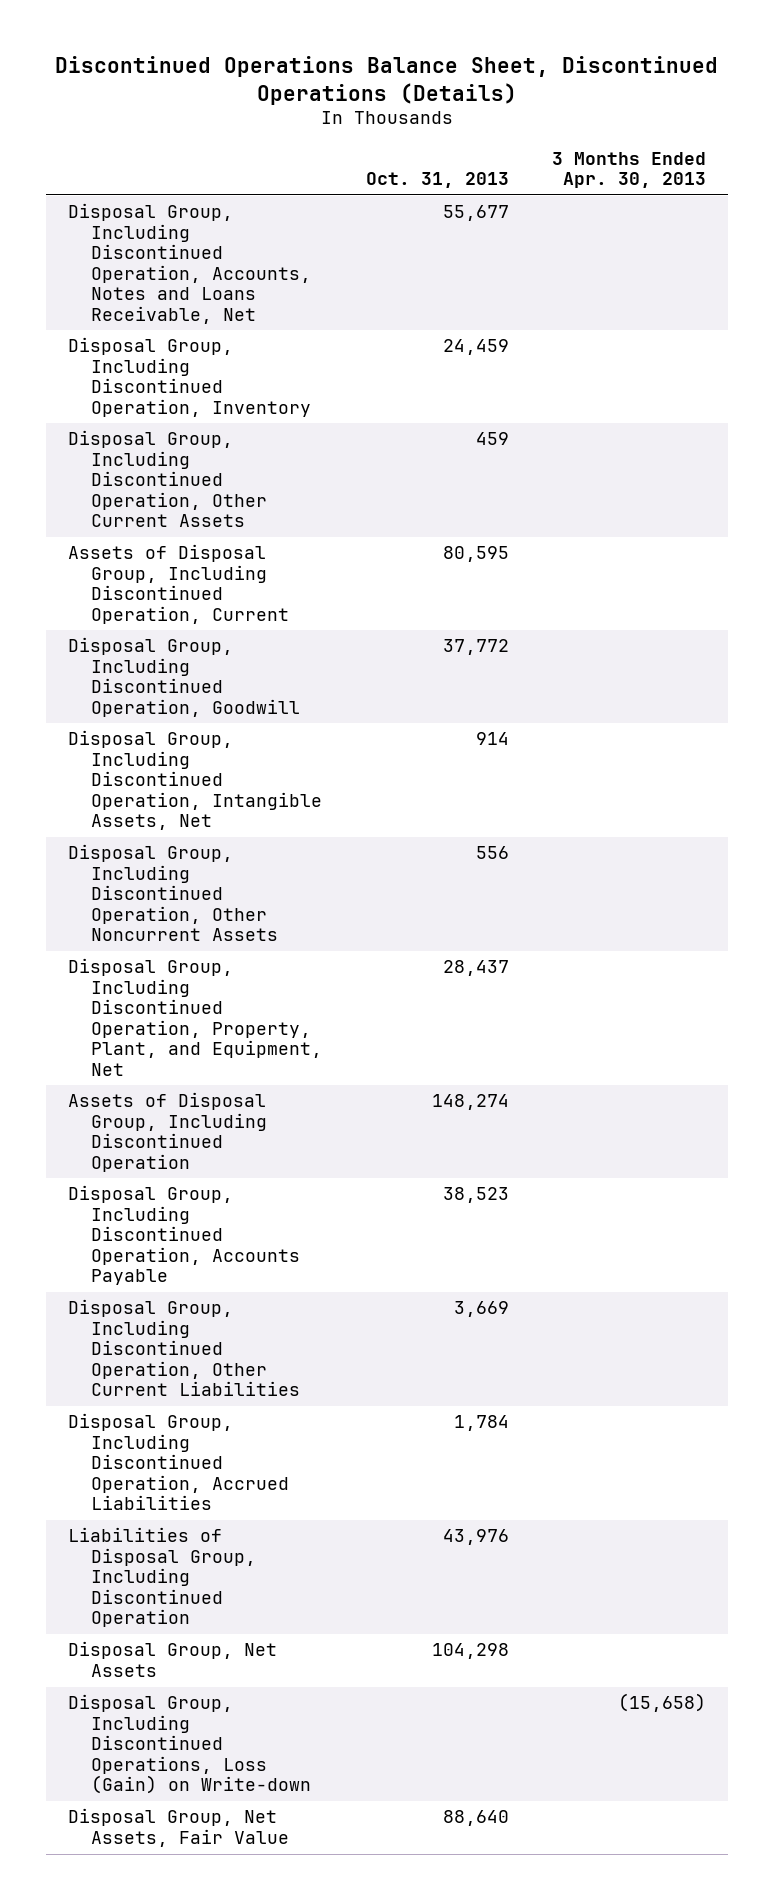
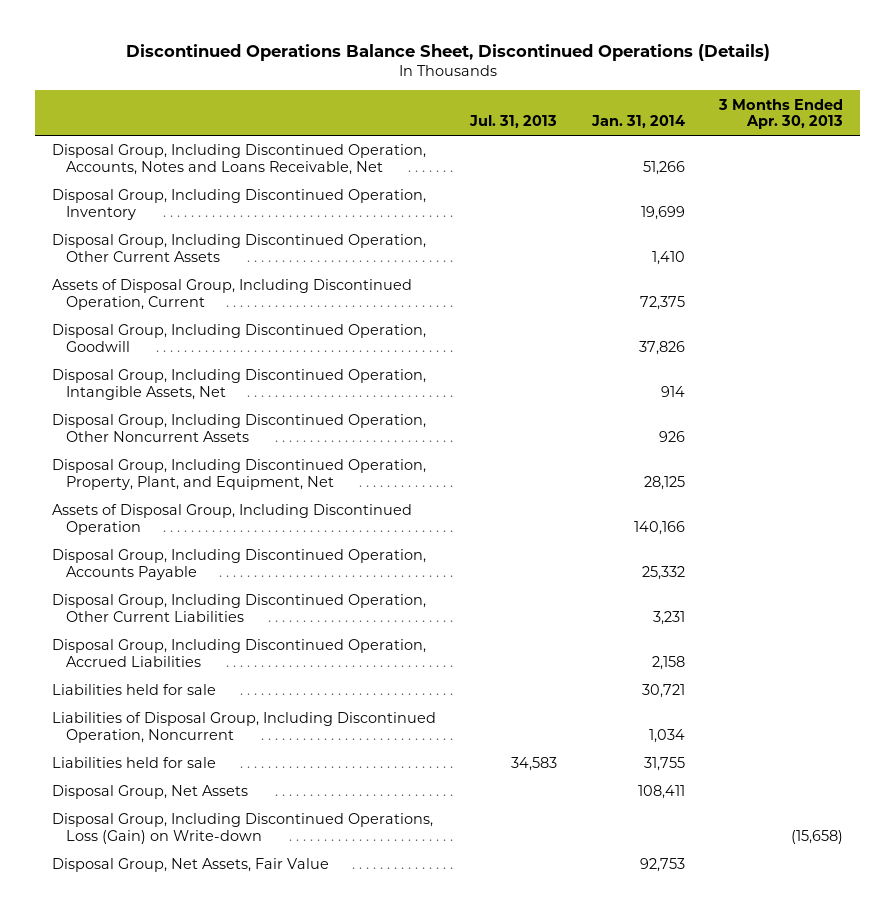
[365,172,509,189] Oct. 31, 2013 -> none
none -> [469,115,558,129] Jul. 31, 2013
none -> [590,115,685,129] Jan. 31, 2014
none -> [51,684,216,696] Liabilities held for sale
none -> [51,712,436,743] Liabilities of Disposal Group, Including Discontinued Operation, Noncurrent
[67,1527,256,1628] Liabilities of Disposal Group, Including Discontinued Operation -> [51,757,216,769] Liabilities held for sale

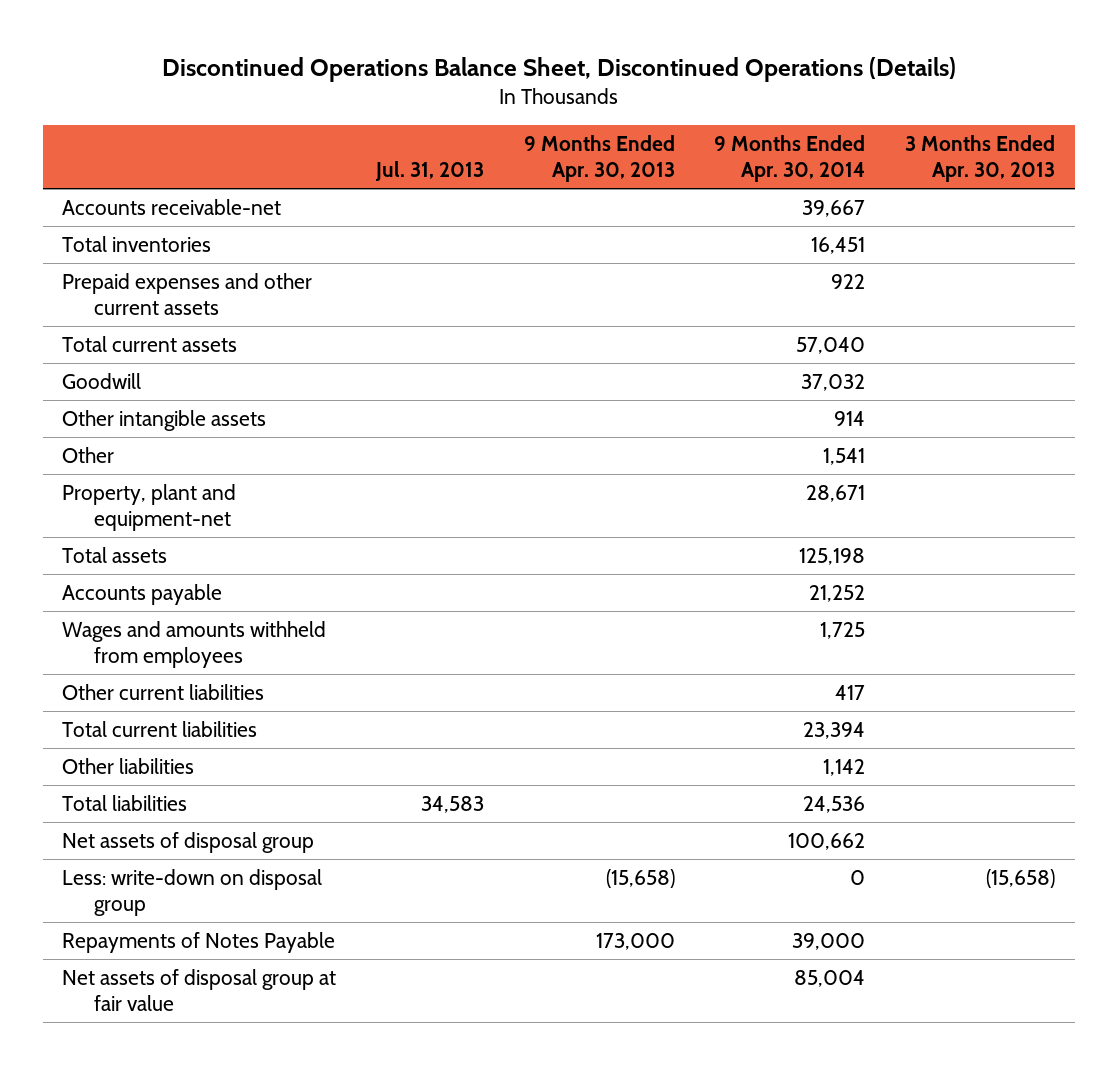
[590,115,685,129] Jan. 31, 2014 -> none
none -> [523,135,675,183] 9 Months Ended Apr. 30, 2013
none -> [714,135,866,183] 9 Months Ended Apr. 30, 2014
[51,144,426,175] Disposal Group, Including Discontinued Operation, Accounts, Notes and Loans Receivable, Net -> [62,198,282,215] Accounts receivable-net
[51,189,426,220] Disposal Group, Including Discontinued Operation, Inventory -> [62,235,212,252] Total inventories
[51,234,426,262] Disposal Group, Including Discontinued Operation, Other Current Assets -> [62,272,313,316] Prepaid expenses and other current assets
[51,279,412,310] Assets of Disposal Group, Including Discontinued Operation, Current -> [62,335,238,352] Total current assets
[51,324,426,352] Disposal Group, Including Discontinued Operation, Goodwill -> [62,372,142,389] Goodwill
[51,369,426,400] Disposal Group, Including Discontinued Operation, Intangible Assets, Net -> [62,409,267,431] Other intangible assets
[51,414,426,442] Disposal Group, Including Discontinued Operation, Other Noncurrent Assets -> [62,446,115,463] Other
[51,459,426,490] Disposal Group, Including Discontinued Operation, Property, Plant, and Equipment, Net -> [62,483,237,532] Property, plant and equipment-net
[51,504,412,535] Assets of Disposal Group, Including Discontinued Operation -> [62,546,168,563] Total assets
[51,549,426,580] Disposal Group, Including Discontinued Operation, Accounts Payable -> [62,583,223,605] Accounts payable
[51,594,426,622] Disposal Group, Including Discontinued Operation, Other Current Liabilities -> [62,620,327,669] Wages and amounts withheld from employees
[51,639,426,667] Disposal Group, Including Discontinued Operation, Accrued Liabilities -> [62,683,265,700] Other current liabilities
[51,684,216,696] Liabilities held for sale -> [62,720,258,737] Total current liabilities
[51,712,436,743] Liabilities of Disposal Group, Including Discontinued Operation, Noncurrent -> [62,757,195,774] Other liabilities
[51,757,216,769] Liabilities held for sale -> [62,794,188,811] Total liabilities
[51,785,248,800] Disposal Group, Net Assets -> [62,831,315,853] Net assets of disposal group
[51,813,433,844] Disposal Group, Including Discontinued Operations, Loss (Gain) on Write-down -> [62,868,323,917] Less: write-down on disposal group
none -> [62,931,336,953] Repayments of Notes Payable
[51,858,329,873] Disposal Group, Net Assets, Fair Value -> [62,968,337,1012] Net assets of disposal group at fair value

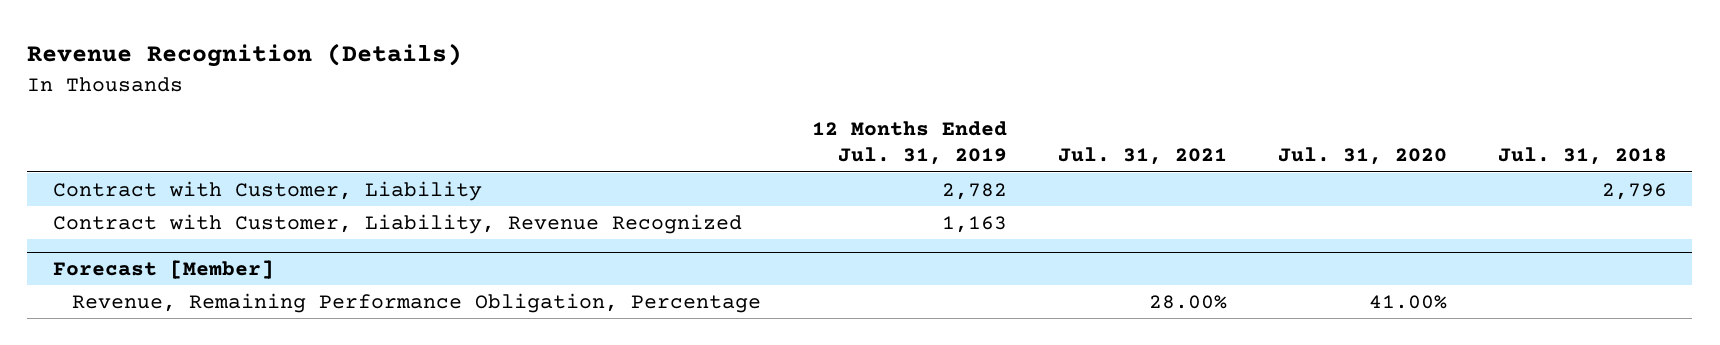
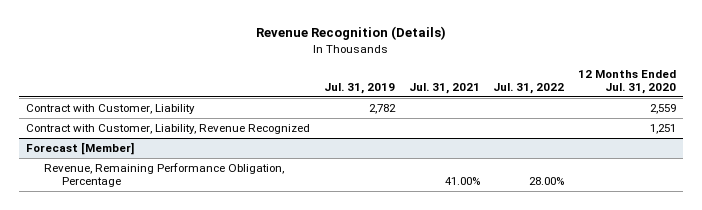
[812,121,1008,166] 12 Months Ended Jul. 31, 2019 -> none
[1277,147,1447,166] Jul. 31, 2020 -> none
[1497,147,1667,166] Jul. 31, 2018 -> none
none -> [323,83,395,95] Jul. 31, 2019
none -> [493,83,565,95] Jul. 31, 2022
none -> [577,69,676,95] 12 Months Ended Jul. 31, 2020
[1148,294,1227,309] 28.00% -> [444,177,480,186] 41.00%

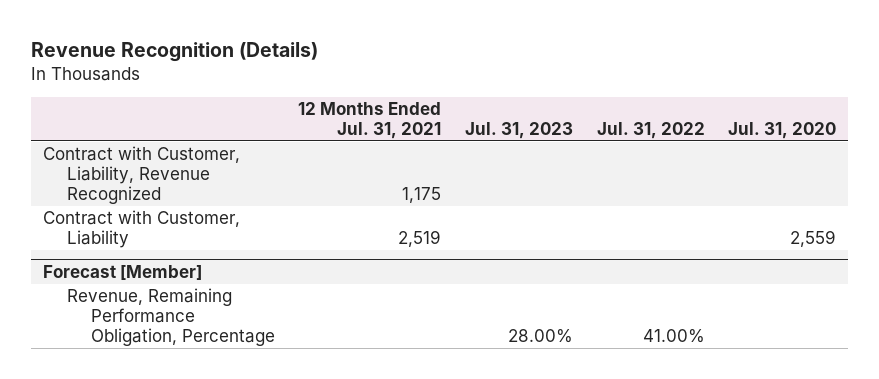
[323,83,395,95] Jul. 31, 2019 -> none
[408,83,480,95] Jul. 31, 2021 -> none
[577,69,676,95] 12 Months Ended Jul. 31, 2020 -> none
none -> [298,102,442,139] 12 Months Ended Jul. 31, 2021
none -> [465,121,574,139] Jul. 31, 2023
none -> [728,121,837,139] Jul. 31, 2020
[26,103,196,114] Contract with Customer, Liability -> [42,210,240,249] Contract with Customer, Liability
[529,177,565,186] 28.00% -> [642,328,705,343] 41.00%

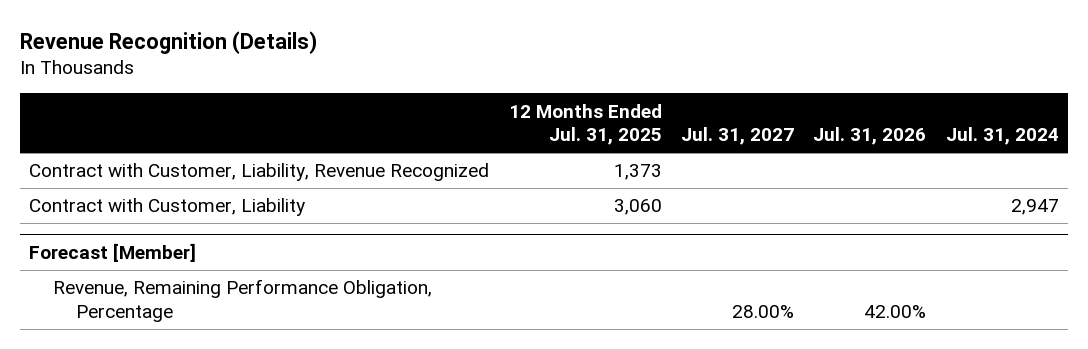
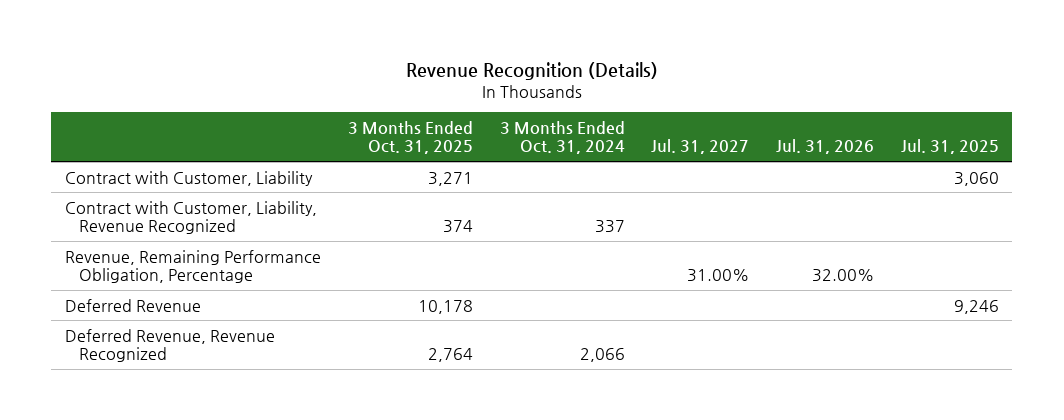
[508,103,662,146] 12 Months Ended Jul. 31, 2025 -> none
[945,127,1059,146] Jul. 31, 2024 -> none
none -> [347,120,473,155] 3 Months Ended Oct. 31, 2025
none -> [499,120,625,155] 3 Months Ended Oct. 31, 2024
none -> [901,139,1000,155] Jul. 31, 2025
[29,243,197,263] Forecast [Member] -> none
[52,279,432,322] Revenue, Remaining Performance Obligation, Percentage -> none
[29,163,490,182] Contract with Customer, Liability, Revenue Recognized -> [64,200,317,235] Contract with Customer, Liability, Revenue Recognized
none -> [64,249,321,284] Revenue, Remaining Performance Obligation, Percentage
none -> [64,298,201,312] Deferred Revenue
none -> [64,328,275,363] Deferred Revenue, Revenue Recognized

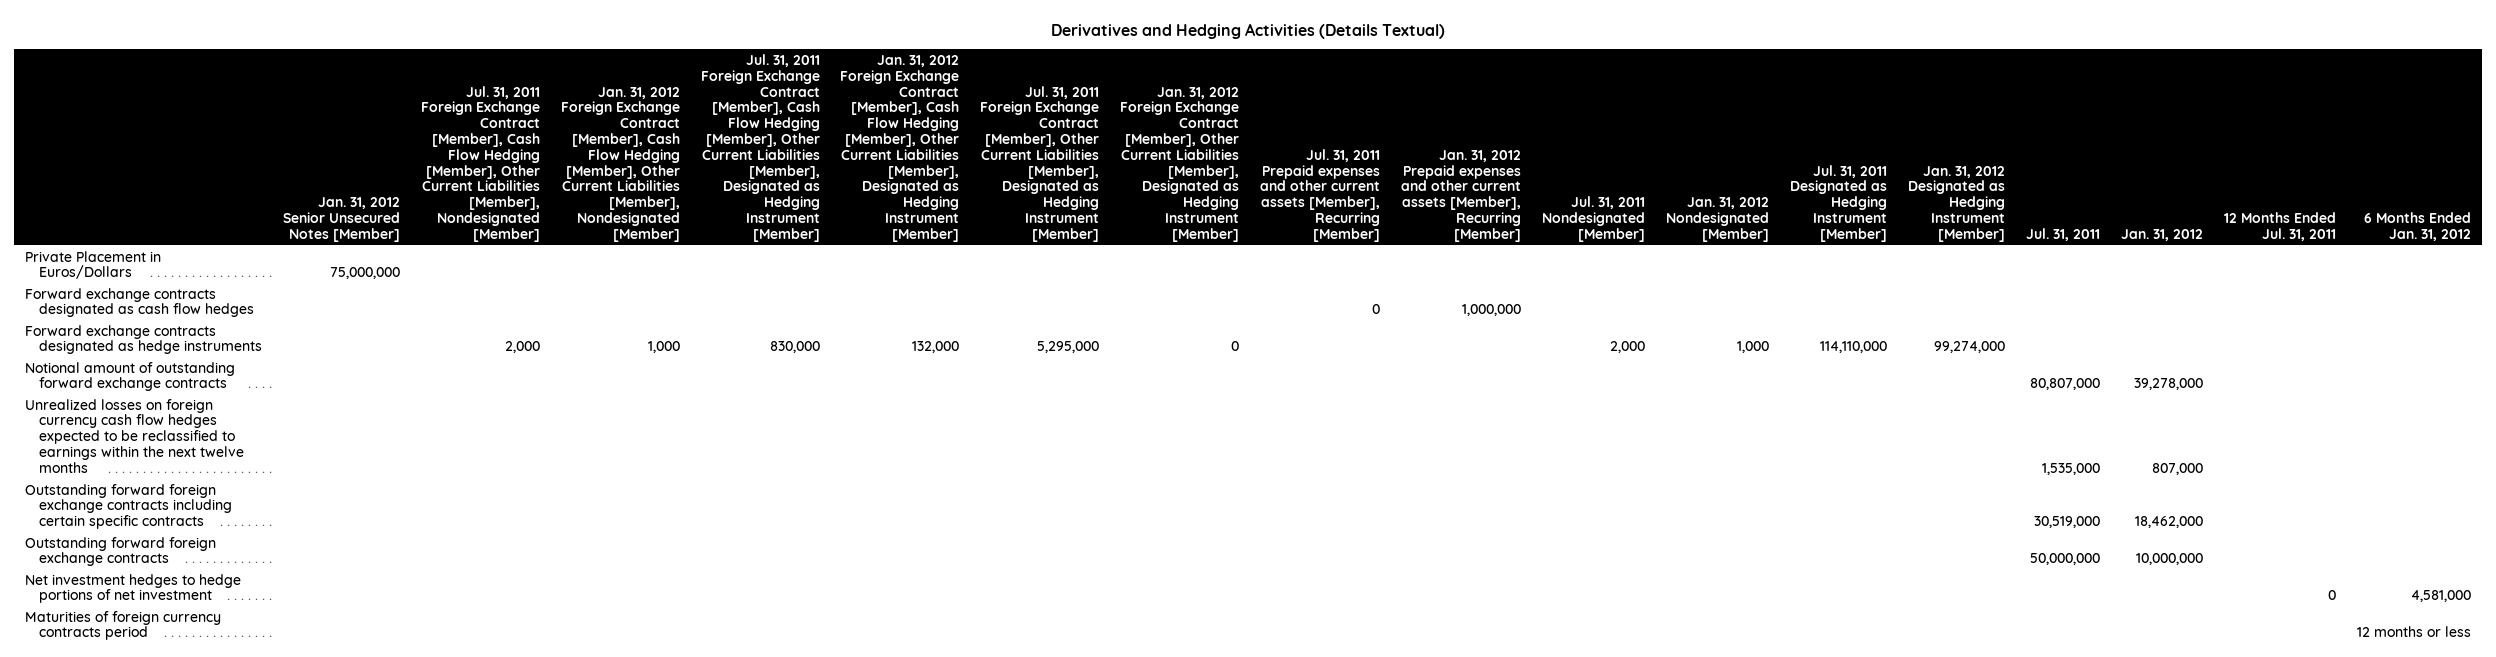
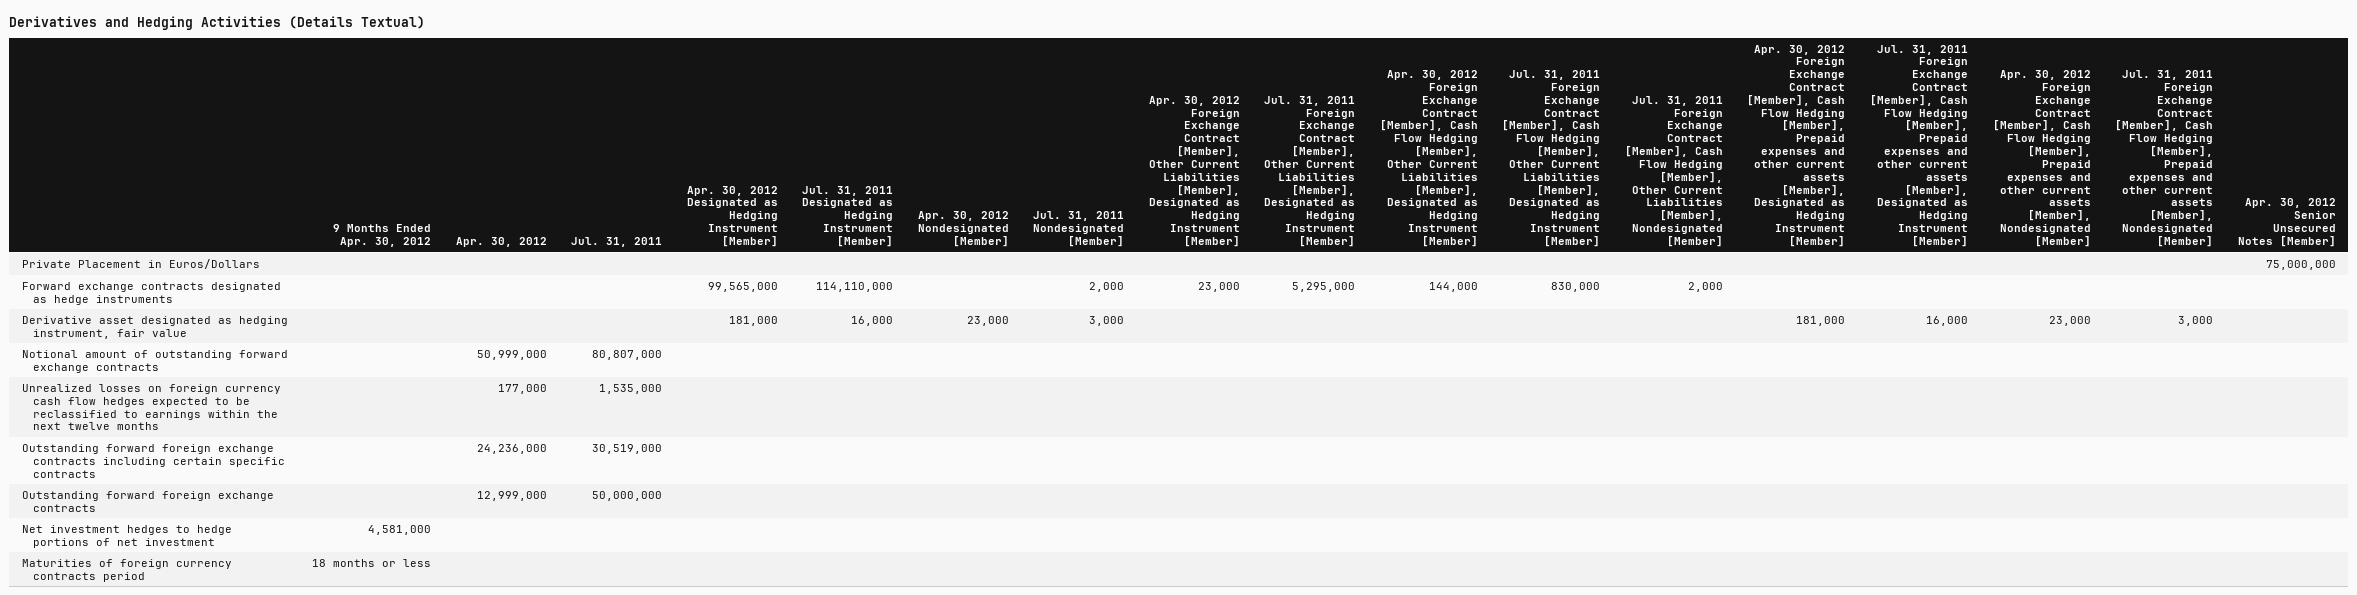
[282,197,400,242] Jan. 31, 2012 Senior Unsecured Notes [Member] -> none
[560,86,680,242] Jan. 31, 2012 Foreign Exchange Contract [Member], Cash Flow Hedging [Member], Other Current Liabilities [Member], Nondesignated [Member] -> none
[840,54,960,242] Jan. 31, 2012 Foreign Exchange Contract [Member], Cash Flow Hedging [Member], Other Current Liabilities [Member], Designated as Hedging Instrument [Member] -> none
[1120,86,1240,242] Jan. 31, 2012 Foreign Exchange Contract [Member], Other Current Liabilities [Member], Designated as Hedging Instrument [Member] -> none
[1260,148,1381,242] Jul. 31, 2011 Prepaid expenses and other current assets [Member], Recurring [Member] -> none
[1401,149,1522,242] Jan. 31, 2012 Prepaid expenses and other current assets [Member], Recurring [Member] -> none
[1666,197,1770,242] Jan. 31, 2012 Nondesignated [Member] -> none
[1908,165,2006,242] Jan. 31, 2012 Designated as Hedging Instrument [Member] -> none
[2121,228,2204,241] Jan. 31, 2012 -> none
[2224,212,2337,241] 12 Months Ended Jul. 31, 2011 -> none
[2364,212,2472,241] 6 Months Ended Jan. 31, 2012 -> none
none -> [333,224,432,247] 9 Months Ended Apr. 30, 2012
none -> [455,236,547,247] Apr. 30, 2012
none -> [686,185,778,247] Apr. 30, 2012 Designated as Hedging Instrument [Member]
none -> [917,211,1009,247] Apr. 30, 2012 Nondesignated [Member]
none -> [1148,95,1240,247] Apr. 30, 2012 Foreign Exchange Contract [Member], Other Current Liabilities [Member], Designated as Hedging Instrument [Member]
none -> [1379,70,1478,247] Apr. 30, 2012 Foreign Exchange Contract [Member], Cash Flow Hedging [Member], Other Current Liabilities [Member], Designated as Hedging Instrument [Member]
none -> [1747,44,1846,247] Apr. 30, 2012 Foreign Exchange Contract [Member], Cash Flow Hedging [Member], Prepaid expenses and other current assets [Member], Designated as Hedging Instrument [Member]
none -> [1869,44,1968,247] Jul. 31, 2011 Foreign Exchange Contract [Member], Cash Flow Hedging [Member], Prepaid expenses and other current assets [Member], Designated as Hedging Instrument [Member]
none -> [1992,70,2091,247] Apr. 30, 2012 Foreign Exchange Contract [Member], Cash Flow Hedging [Member], Prepaid expenses and other current assets [Member], Nondesignated [Member]
none -> [2115,70,2214,247] Jul. 31, 2011 Foreign Exchange Contract [Member], Cash Flow Hedging [Member], Prepaid expenses and other current assets [Member], Nondesignated [Member]
none -> [2237,198,2336,247] Apr. 30, 2012 Senior Unsecured Notes [Member]
[24,287,254,318] Forward exchange contracts designated as cash flow hedges -> none
none -> [21,315,288,339] Derivative asset designated as hedging instrument, fair value

